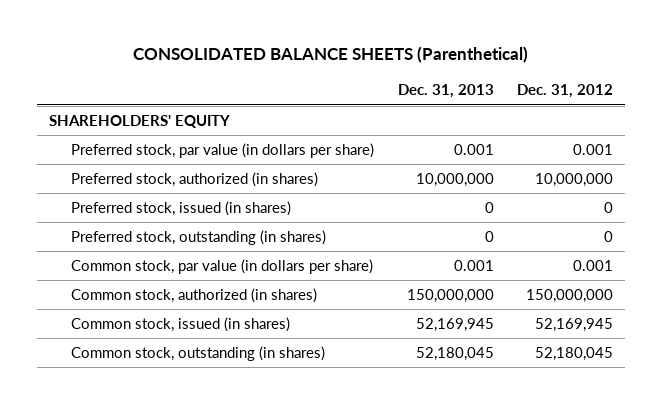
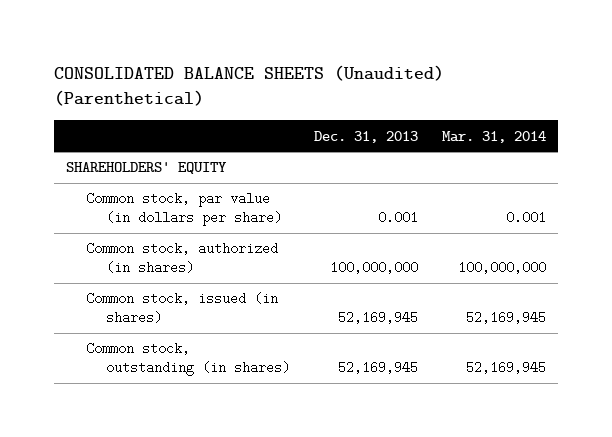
[132,46,528,64] CONSOLIDATED BALANCE SHEETS (Parenthetical) -> [53,65,444,107] CONSOLIDATED BALANCE SHEETS (Unaudited) (Parenthetical)
[516,84,613,99] Dec. 31, 2012 -> none
none -> [441,130,546,143] Mar. 31, 2014
[71,143,375,159] Preferred stock, par value (in dollars per share) -> none
[71,172,319,188] Preferred stock, authorized (in shares) -> none
[71,201,292,217] Preferred stock, issued (in shares) -> none
[71,230,327,246] Preferred stock, outstanding (in shares) -> none
[406,289,494,304] 150,000,000 -> [329,261,418,275] 100,000,000
[415,347,494,362] 52,180,045 -> [337,361,418,375] 52,169,945

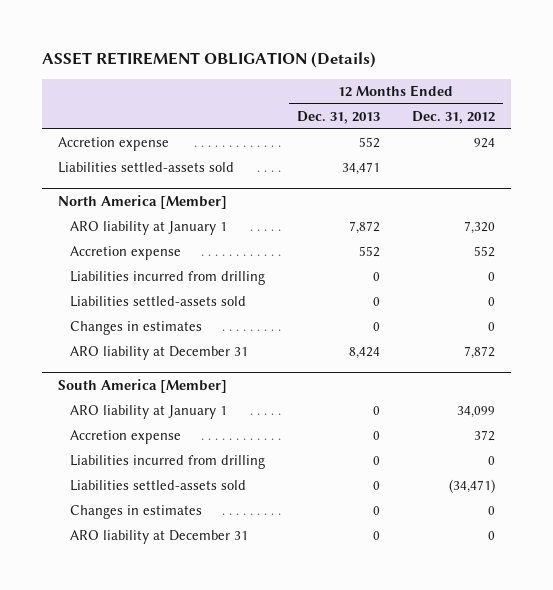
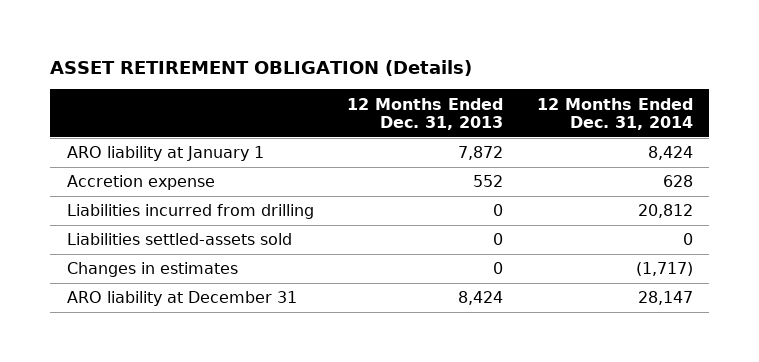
[411,110,495,124] Dec. 31, 2012 -> none
none -> [536,97,693,130] 12 Months Ended Dec. 31, 2014
[57,137,169,152] Accretion expense -> none
[57,162,234,174] Liabilities settled-assets sold -> none
[57,194,227,209] North America [Member] -> none
[57,378,227,393] South America [Member] -> none
[69,405,227,420] ARO liability at January 1 -> none
[69,430,181,445] Accretion expense -> none
[69,455,265,470] Liabilities incurred from drilling -> none
[69,480,246,492] Liabilities settled-assets sold -> none
[69,505,202,520] Changes in estimates -> none
[69,530,248,545] ARO liability at December 31 -> none

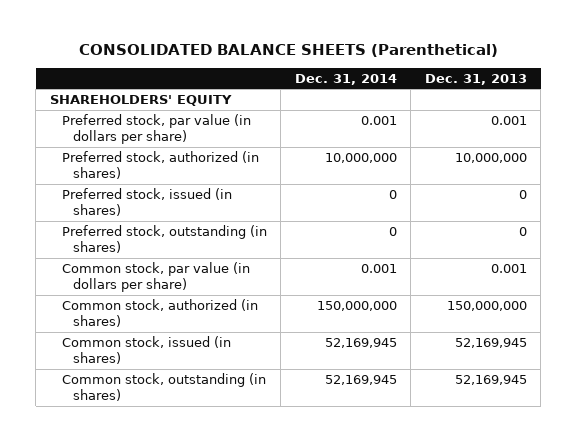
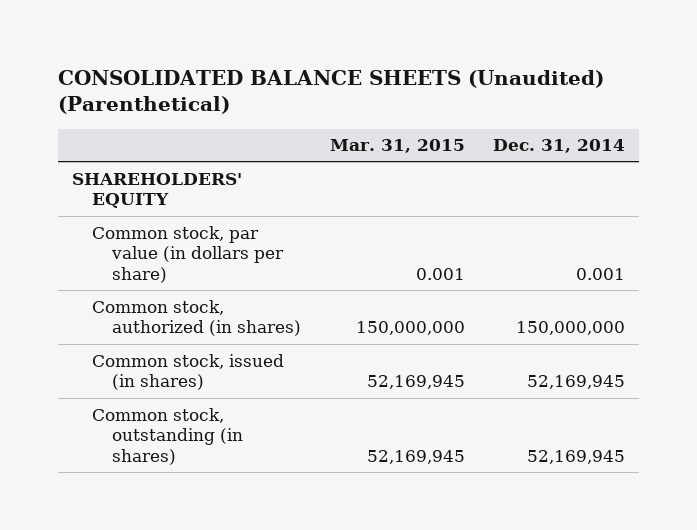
[79,44,499,58] CONSOLIDATED BALANCE SHEETS (Parenthetical) -> [58,69,605,115] CONSOLIDATED BALANCE SHEETS (Unaudited) (Parenthetical)
[424,73,527,85] Dec. 31, 2013 -> none
none -> [329,139,465,154] Mar. 31, 2015
[61,113,251,145] Preferred stock, par value (in dollars per share) -> none
[61,150,259,180] Preferred stock, authorized (in shares) -> none
[61,187,232,217] Preferred stock, issued (in shares) -> none
[61,224,267,254] Preferred stock, outstanding (in shares) -> none

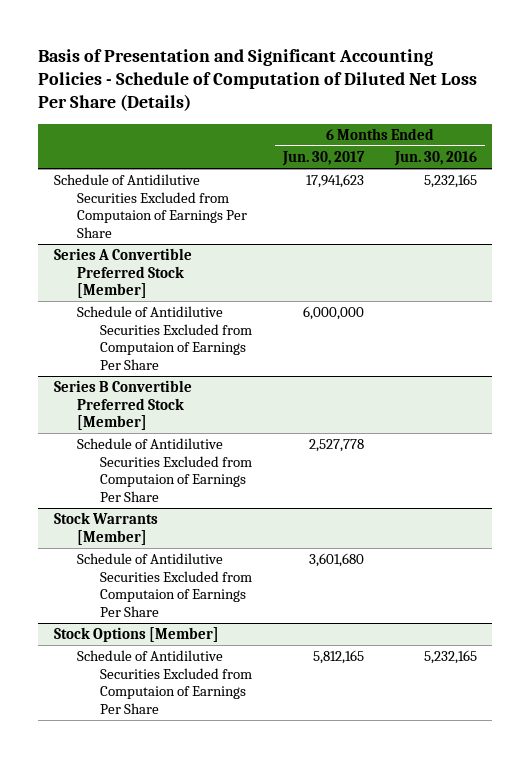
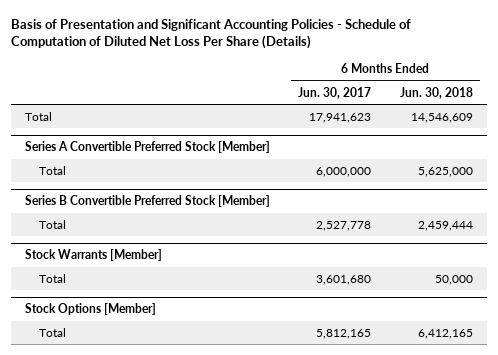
[393,151,477,167] Jun. 30, 2016 -> none
none -> [399,86,473,99] Jun. 30, 2018
[53,174,247,239] Schedule of Antidilutive Securities Excluded from Computaion of Earnings Per Share -> [25,111,53,121] Total
[76,306,252,371] Schedule of Antidilutive Securities Excluded from Computaion of Earnings Per Share -> [39,165,67,175] Total
[76,438,252,503] Schedule of Antidilutive Securities Excluded from Computaion of Earnings Per Share -> [39,219,67,229] Total
[76,553,252,618] Schedule of Antidilutive Securities Excluded from Computaion of Earnings Per Share -> [39,273,67,283] Total
[76,650,252,715] Schedule of Antidilutive Securities Excluded from Computaion of Earnings Per Share -> [39,327,67,337] Total

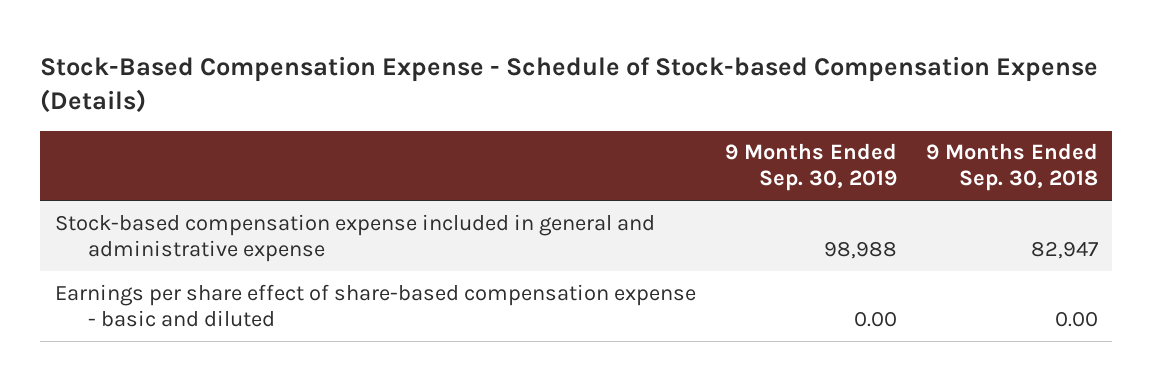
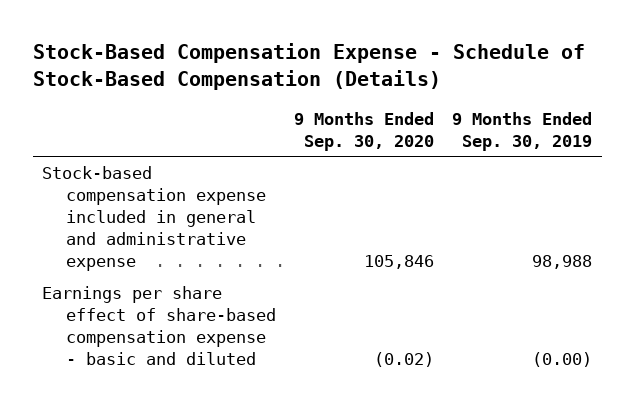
[40,55,1099,113] Stock-Based Compensation Expense - Schedule of Stock-based Compensation Expense (Details) -> [33,43,586,90] Stock-Based Compensation Expense - Schedule of Stock-Based Compensation (Details)
[925,143,1098,192] 9 Months Ended Sep. 30, 2018 -> none
none -> [294,111,435,151] 9 Months Ended Sep. 30, 2020
[853,310,897,327] 0.00 -> [532,352,593,368] (0.00)

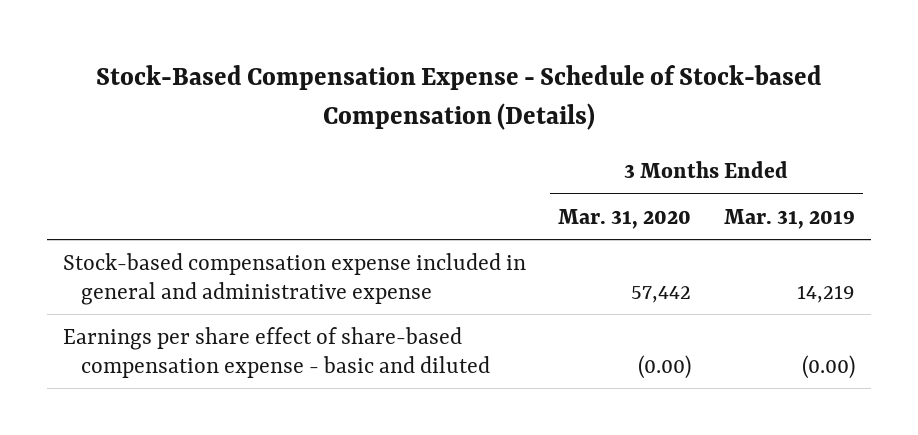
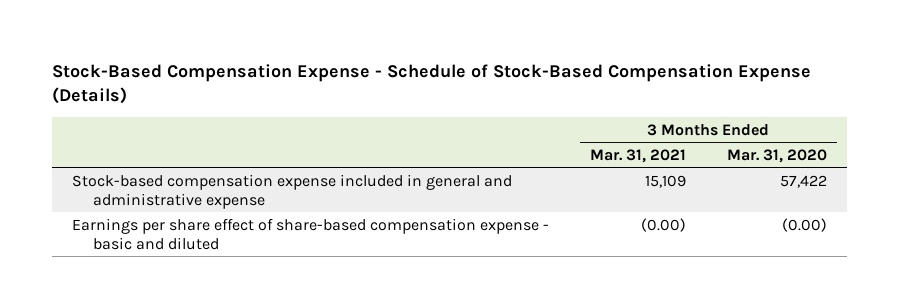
[95,65,822,130] Stock-Based Compensation Expense - Schedule of Stock-based Compensation (Details) -> [51,63,811,105] Stock-Based Compensation Expense - Schedule of Stock-Based Compensation Expense (Details)
[723,208,855,229] Mar. 31, 2019 -> none
none -> [589,148,686,163] Mar. 31, 2021
[631,285,692,303] 57,442 -> [779,174,827,188] 57,422

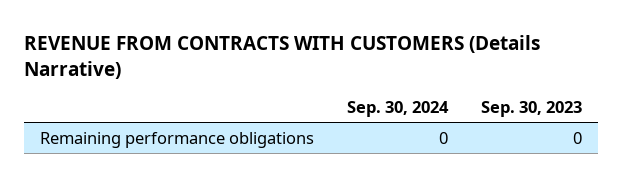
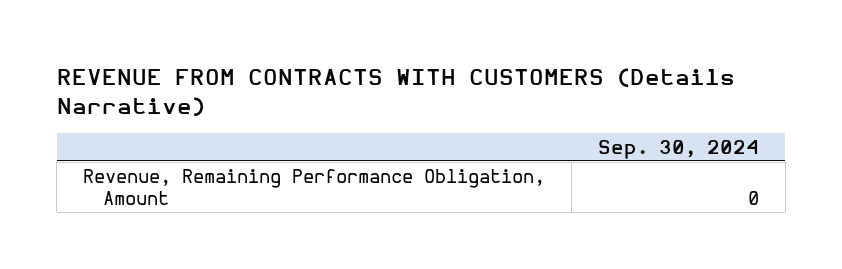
[480,101,582,118] Sep. 30, 2023 -> none
[40,132,315,149] Remaining performance obligations -> [82,169,545,206] Revenue, Remaining Performance Obligation, Amount

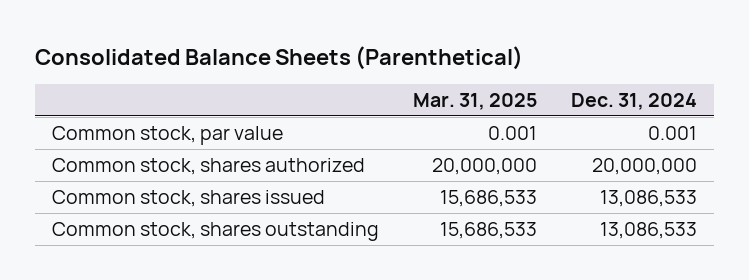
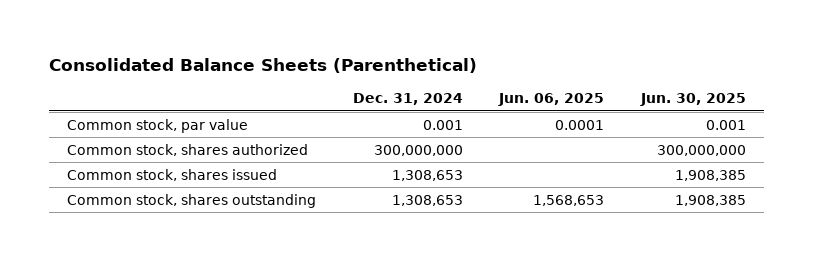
[413,93,538,111] Mar. 31, 2025 -> none
none -> [498,93,605,107] Jun. 06, 2025
none -> [639,93,746,107] Jun. 30, 2025
[591,157,697,175] 20,000,000 -> [373,144,463,156] 300,000,000
[599,189,697,207] 13,086,533 -> [391,169,463,181] 1,308,653
[599,221,697,239] 13,086,533 -> [391,194,463,206] 1,308,653

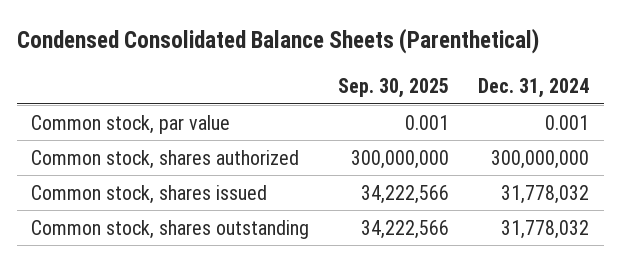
[49,58,478,74] Consolidated Balance Sheets (Parenthetical) -> [16,27,539,54] Condensed Consolidated Balance Sheets (Parenthetical)
[498,93,605,107] Jun. 06, 2025 -> none
[639,93,746,107] Jun. 30, 2025 -> none
none -> [338,77,450,98] Sep. 30, 2025
[391,169,463,181] 1,308,653 -> [501,184,590,204] 31,778,032
[391,194,463,206] 1,308,653 -> [501,219,590,239] 31,778,032

